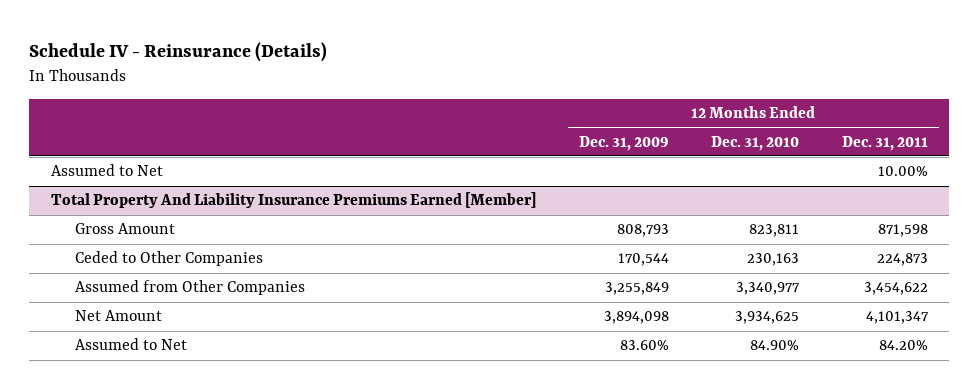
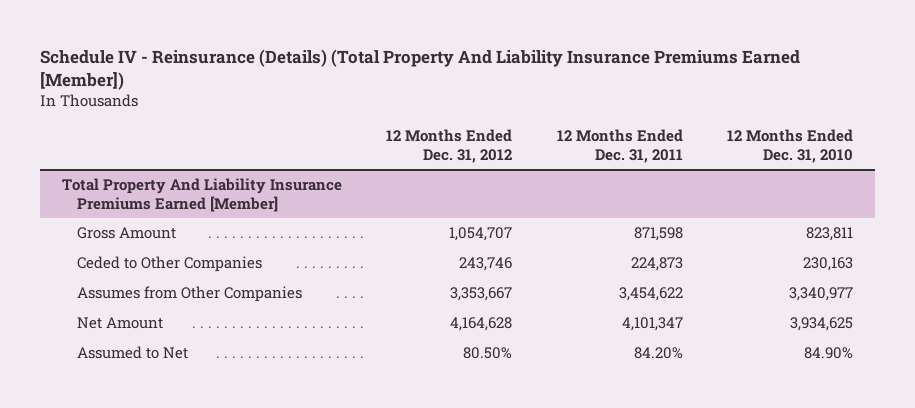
[29,42,328,63] Schedule IV - Reinsurance (Details) -> [39,48,800,90] Schedule IV - Reinsurance (Details) (Total Property And Liability Insurance Premiums Earned [Member])
[578,135,669,151] Dec. 31, 2009 -> none
none -> [386,129,513,163] 12 Months Ended Dec. 31, 2012
[50,164,163,177] Assumed to Net -> none
[75,280,306,296] Assumed from Other Companies -> [77,286,303,303] Assumes from Other Companies

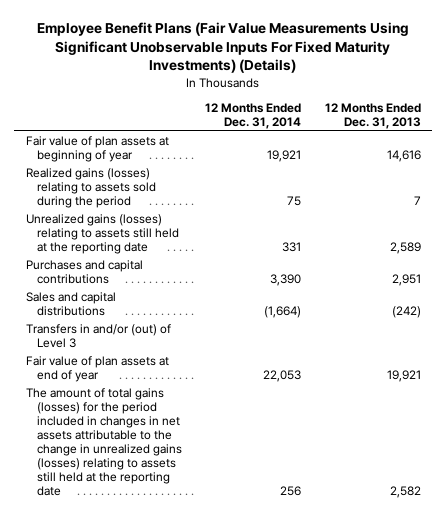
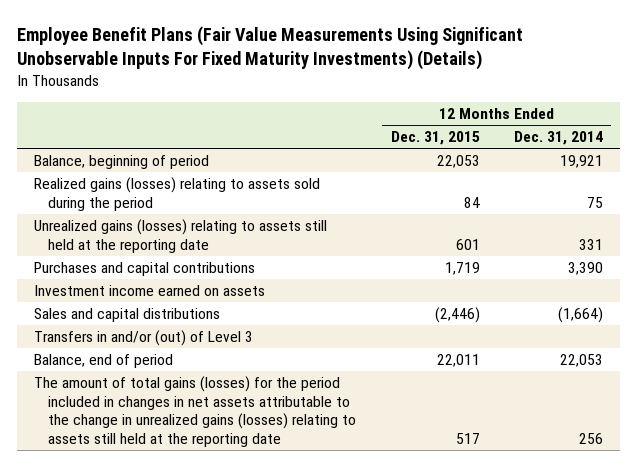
[324,102,421,129] 12 Months Ended Dec. 31, 2013 -> none
none -> [390,131,480,146] Dec. 31, 2015
[26,136,170,163] Fair value of plan assets at beginning of year -> [33,155,209,170] Balance, beginning of period
none -> [33,285,265,297] Investment income earned on assets
[26,356,170,383] Fair value of plan assets at end of year -> [33,354,173,369] Balance, end of period

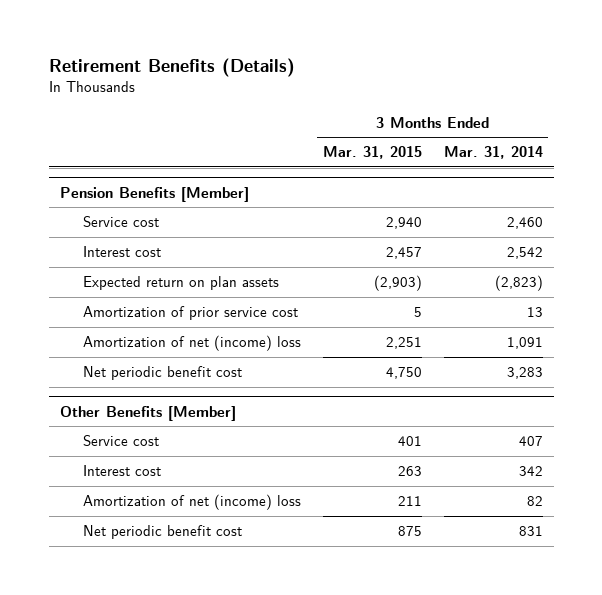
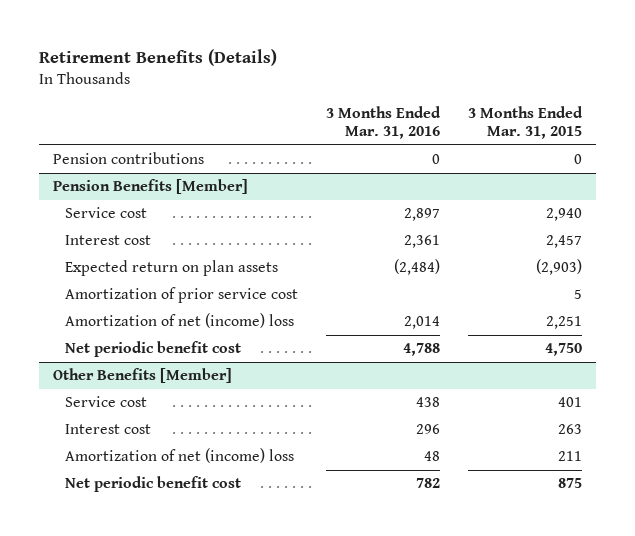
[443,146,543,160] Mar. 31, 2014 -> none
none -> [325,105,441,140] 3 Months Ended Mar. 31, 2016
none -> [52,152,204,165] Pension contributions

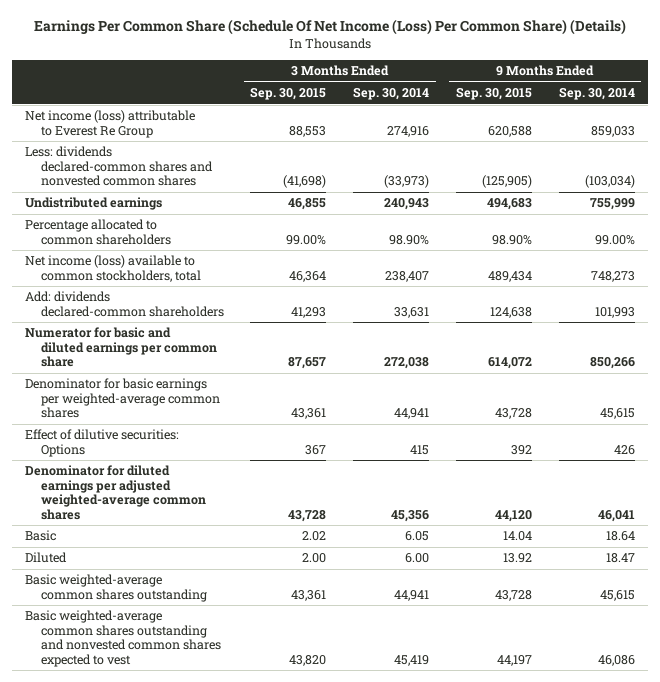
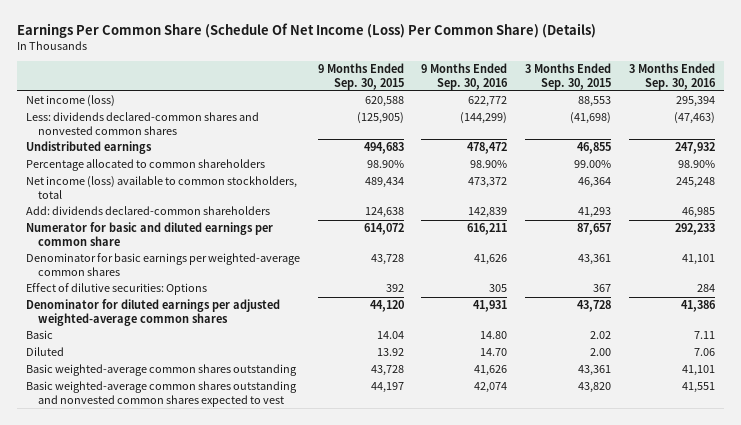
[353,87,430,101] Sep. 30, 2014 -> none
[558,87,635,101] Sep. 30, 2014 -> none
none -> [421,63,509,90] 9 Months Ended Sep. 30, 2016
none -> [628,63,716,90] 3 Months Ended Sep. 30, 2016
[25,110,196,138] Net income (loss) attributable to Everest Re Group -> [26,95,116,108] Net income (loss)

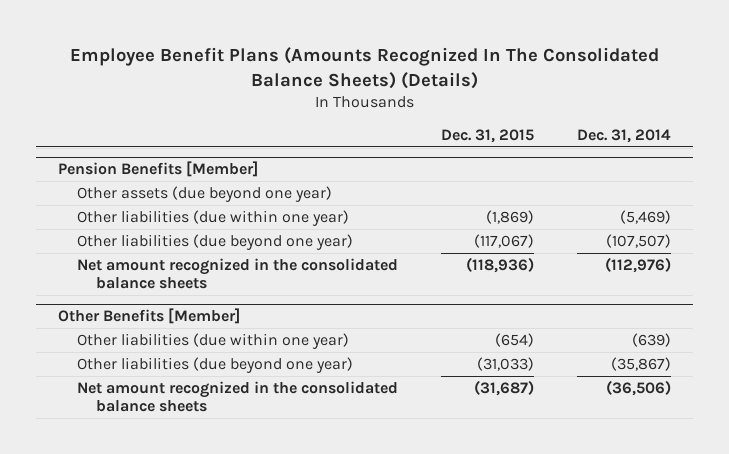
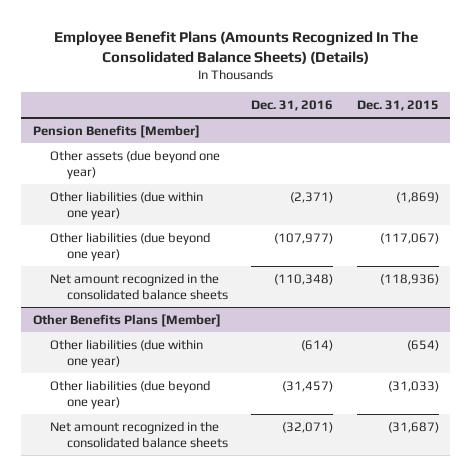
[577,128,672,143] Dec. 31, 2014 -> none
none -> [251,100,334,112] Dec. 31, 2016
[57,308,240,325] Other Benefits [Member] -> [32,313,221,327] Other Benefits Plans [Member]

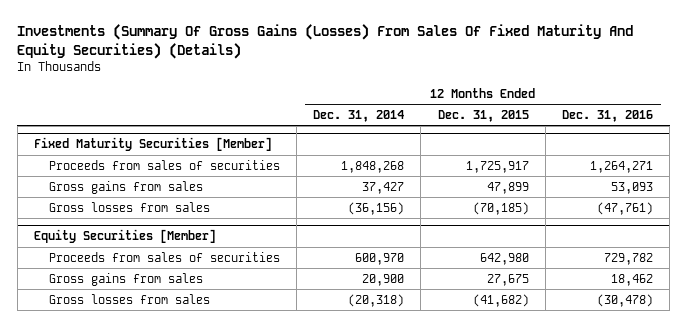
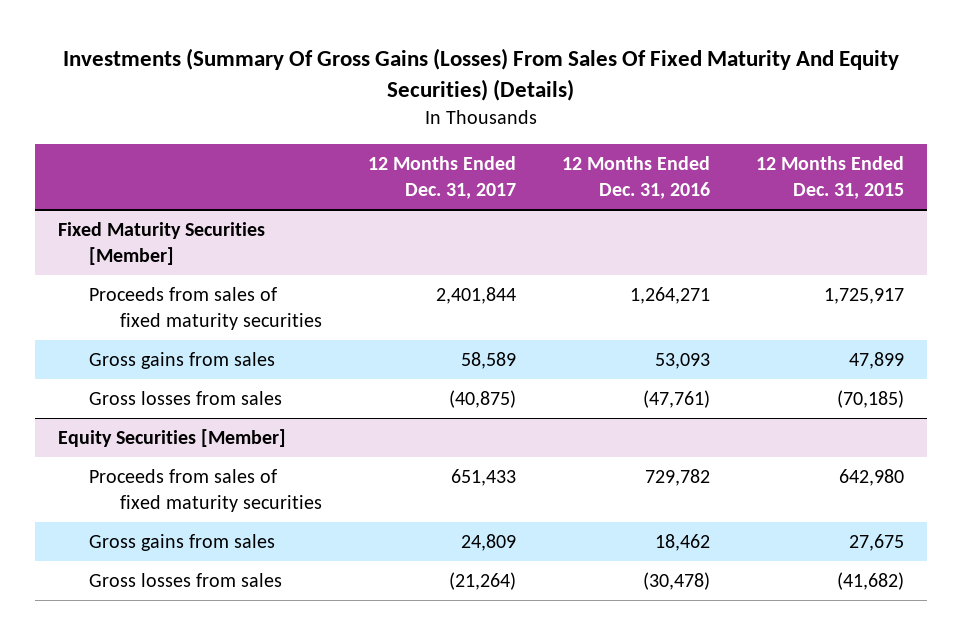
[313,109,405,122] Dec. 31, 2014 -> none
none -> [367,156,516,200] 12 Months Ended Dec. 31, 2017
[48,159,280,170] Proceeds from sales of securities -> [88,286,322,330] Proceeds from sales of fixed maturity securities
[48,251,280,262] Proceeds from sales of securities -> [88,468,322,512] Proceeds from sales of fixed maturity securities

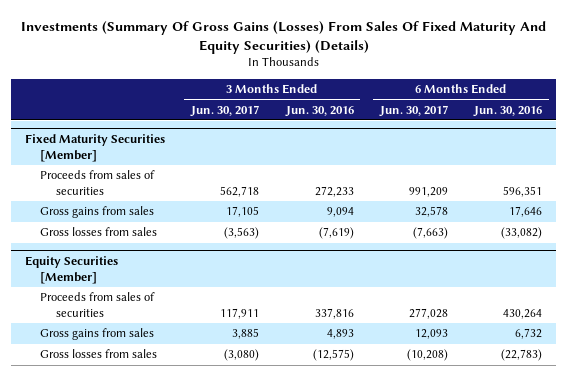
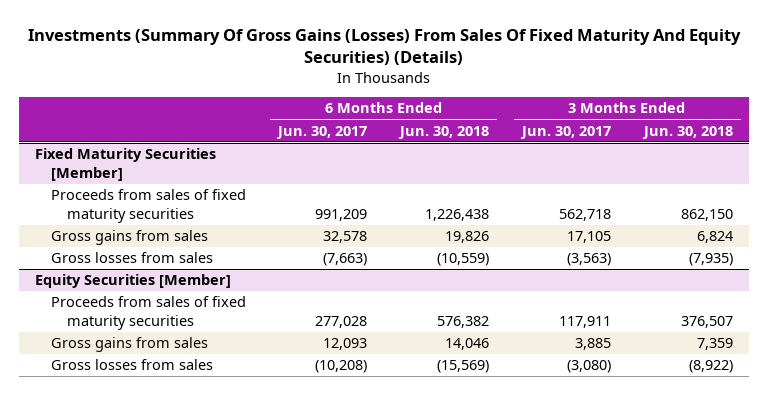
[284,105,354,117] Jun. 30, 2016 -> none
[473,105,543,117] Jun. 30, 2016 -> none
none -> [398,125,490,139] Jun. 30, 2018
none -> [641,125,733,139] Jun. 30, 2018
[40,170,156,196] Proceeds from sales of securities -> [50,189,246,223] Proceeds from sales of fixed maturity securities
[40,292,156,318] Proceeds from sales of securities -> [50,296,246,330] Proceeds from sales of fixed maturity securities

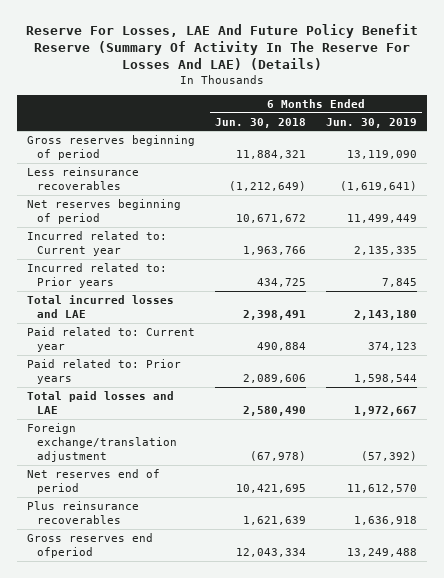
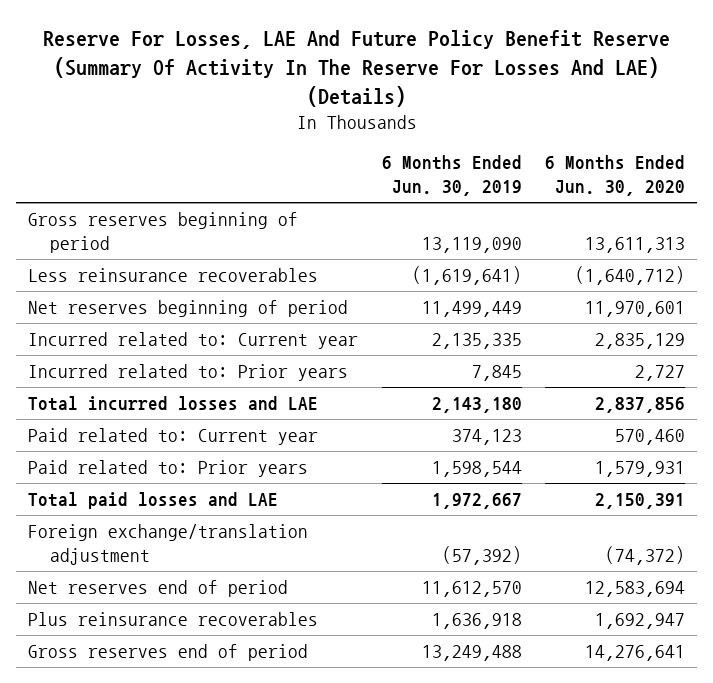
[215,117,307,128] Jun. 30, 2018 -> none
none -> [545,155,686,197] 6 Months Ended Jun. 30, 2020
[27,532,154,559] Gross reserves end ofperiod -> [27,644,308,662] Gross reserves end of period

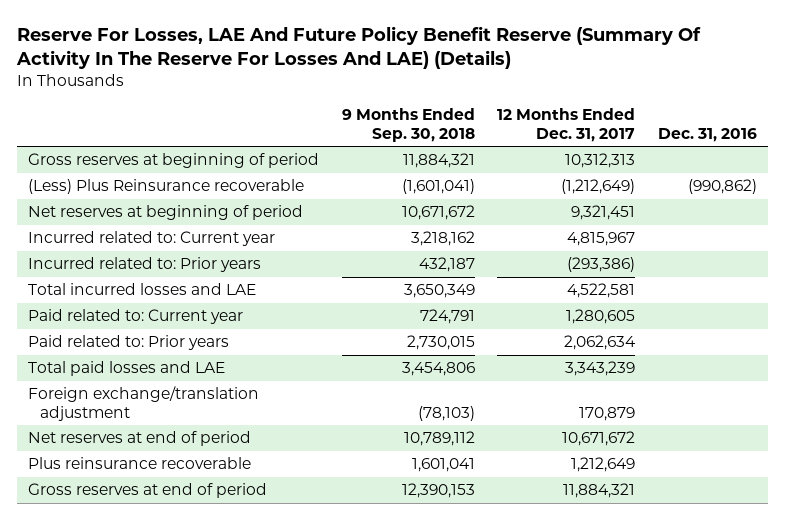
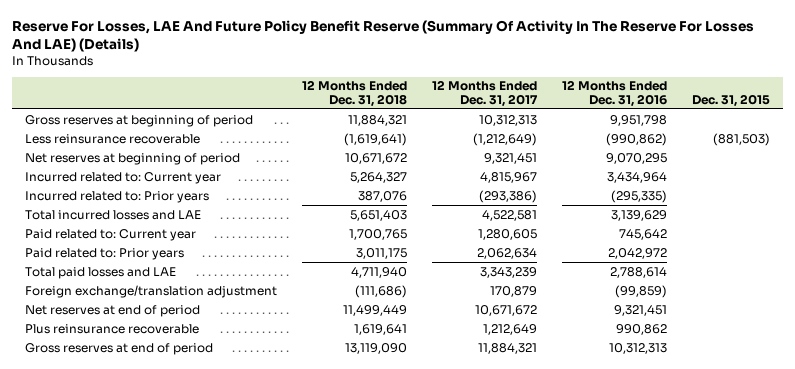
[341,107,475,142] 9 Months Ended Sep. 30, 2018 -> none
[657,127,757,142] Dec. 31, 2016 -> none
none -> [301,80,407,107] 12 Months Ended Dec. 31, 2018
none -> [561,80,667,107] 12 Months Ended Dec. 31, 2016
none -> [692,93,771,107] Dec. 31, 2015
[28,179,305,195] (Less) Plus Reinsurance recoverable -> [24,133,200,144] Less reinsurance recoverable

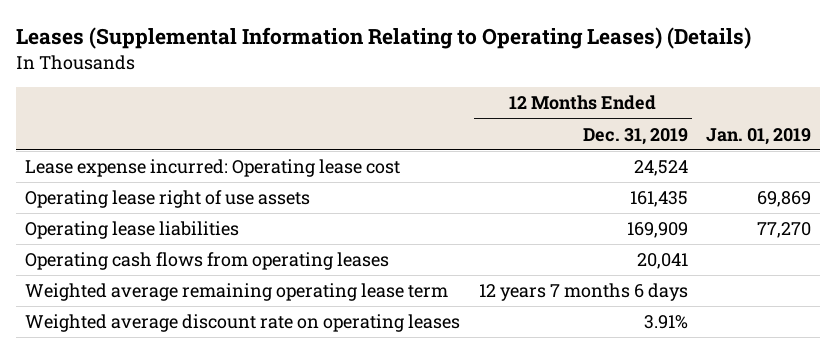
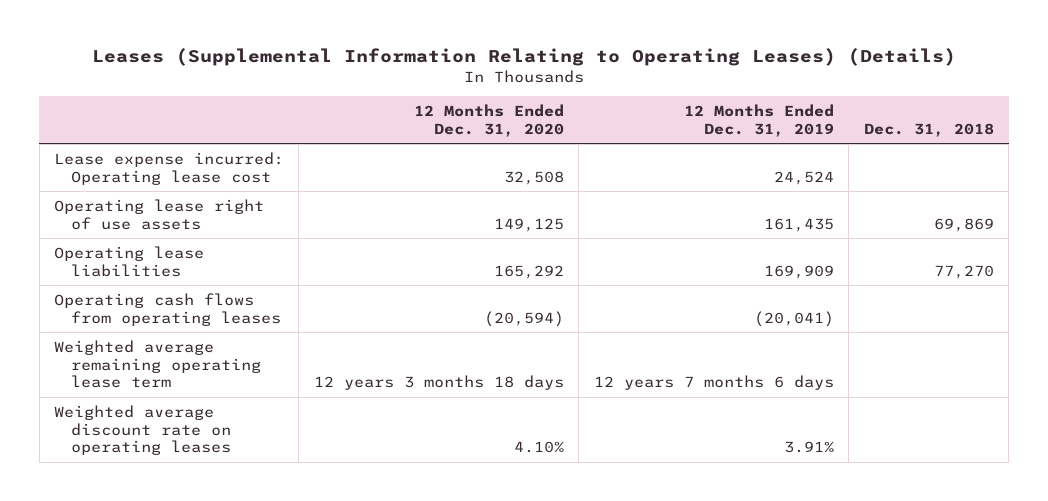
[705,127,811,145] Jan. 01, 2019 -> none
none -> [413,104,564,137] 12 Months Ended Dec. 31, 2020
none -> [863,122,994,137] Dec. 31, 2018
[636,253,688,270] 20,041 -> [753,310,834,327] (20,041)

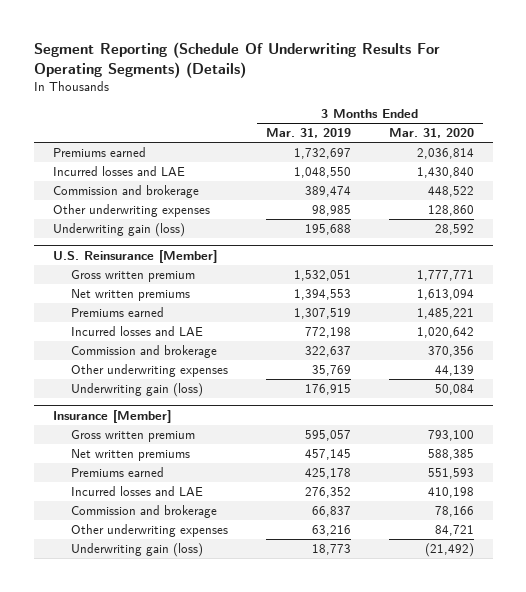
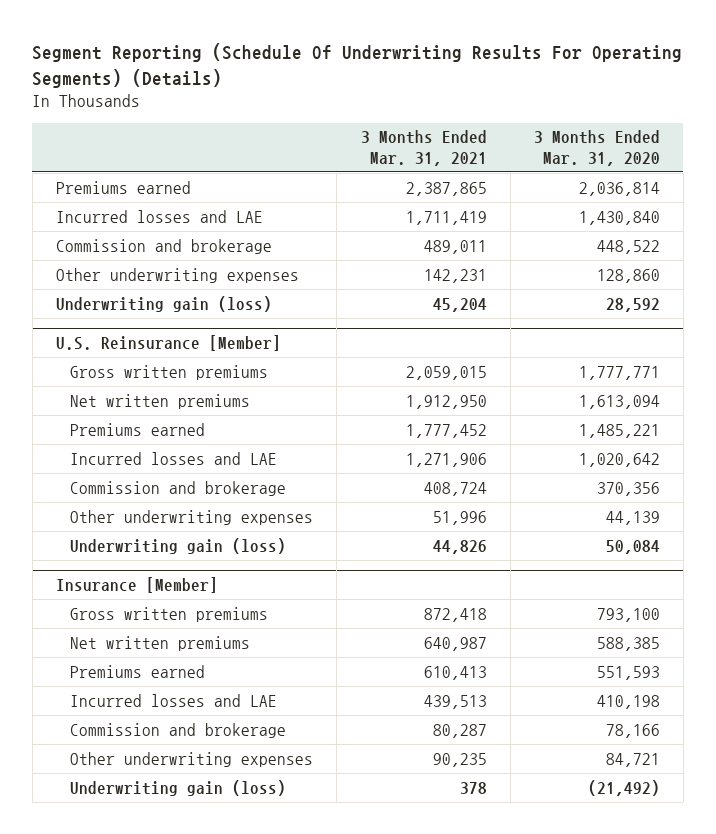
[266,128,352,139] Mar. 31, 2019 -> none
none -> [360,130,487,166] 3 Months Ended Mar. 31, 2021
[71,270,196,283] Gross written premium -> [70,364,269,380] Gross written premiums
[71,430,196,443] Gross written premium -> [70,606,269,622] Gross written premiums

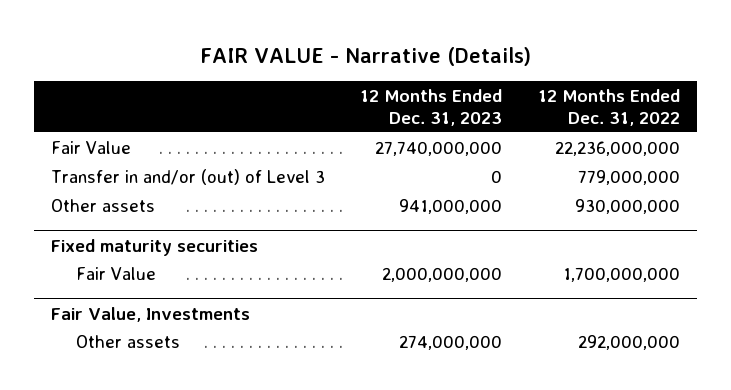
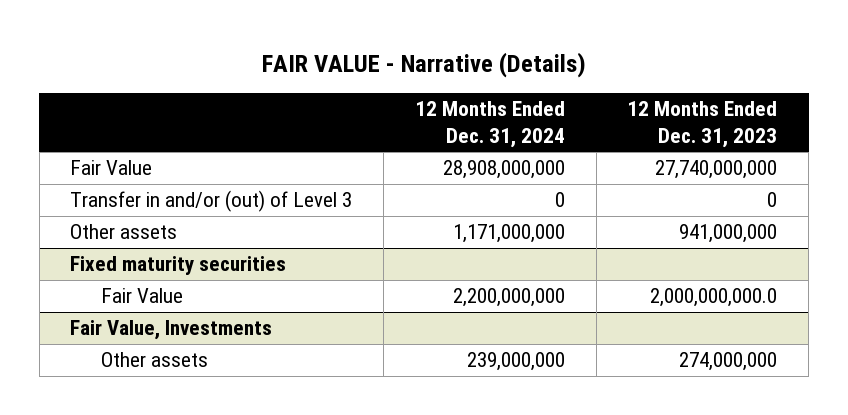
[537,89,680,126] 12 Months Ended Dec. 31, 2022 -> none
none -> [414,101,565,148] 12 Months Ended Dec. 31, 2024
[382,266,503,282] 2,000,000,000 -> [650,288,778,308] 2,000,000,000.0

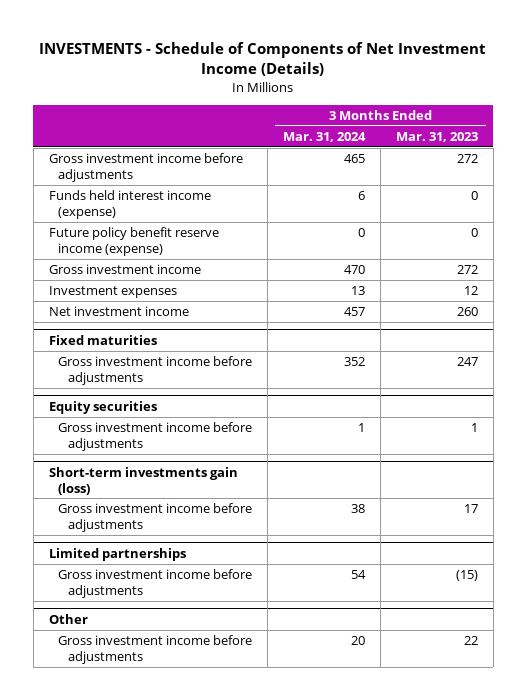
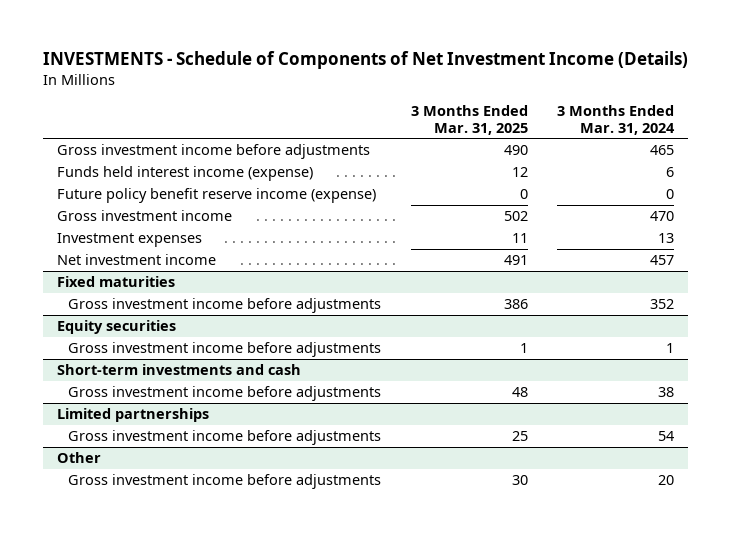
[395,131,478,142] Mar. 31, 2023 -> none
none -> [410,104,528,135] 3 Months Ended Mar. 31, 2025
[48,466,238,495] Short-term investments gain (loss) -> [57,364,302,376] Short-term investments and cash

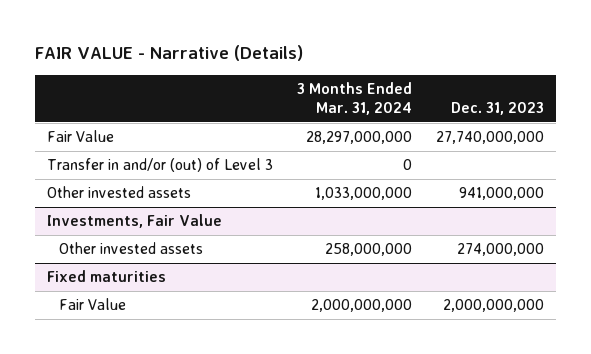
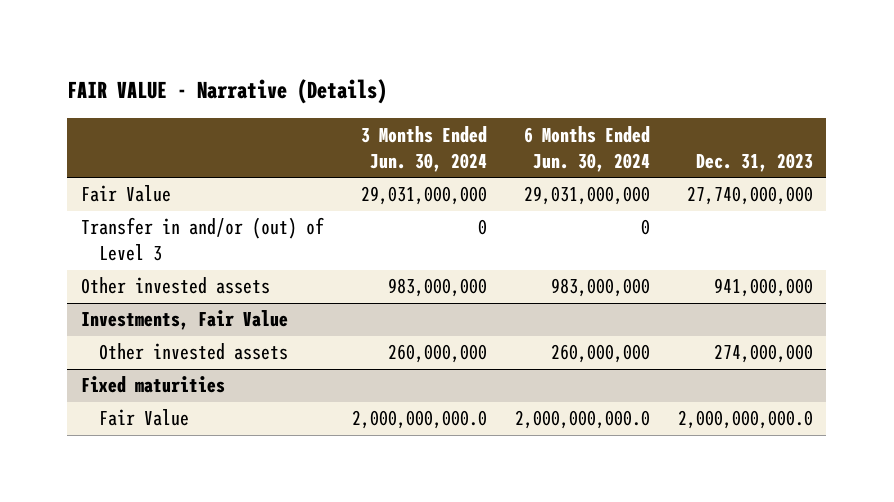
[297,82,413,115] 3 Months Ended Mar. 31, 2024 -> none
none -> [361,125,488,172] 3 Months Ended Jun. 30, 2024
none -> [523,125,650,172] 6 Months Ended Jun. 30, 2024
[443,299,545,313] 2,000,000,000 -> [677,410,813,430] 2,000,000,000.0

